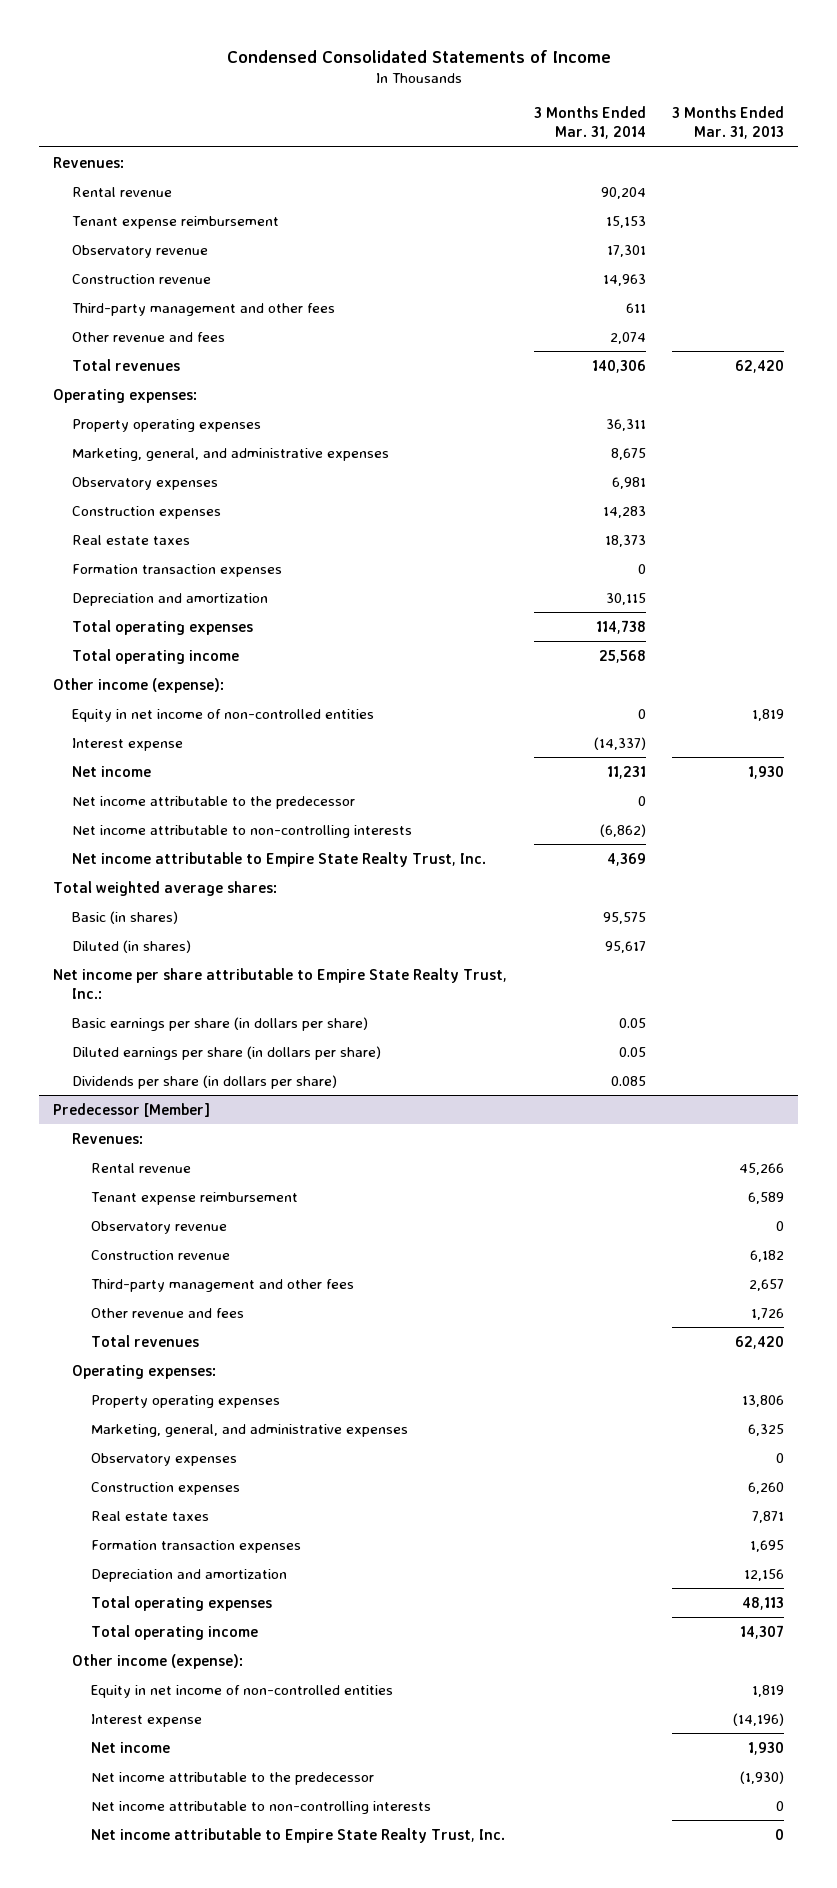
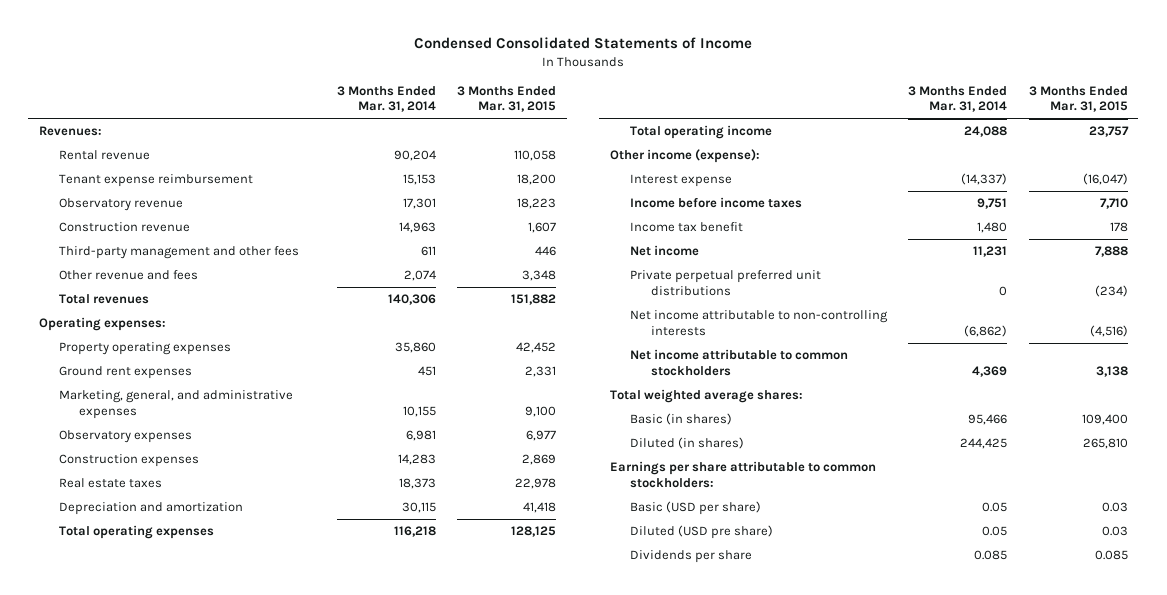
[672,106,785,140] 3 Months Ended Mar. 31, 2013 -> none
none -> [457,86,557,113] 3 Months Ended Mar. 31, 2015
[605,418,646,431] 36,311 -> [395,342,437,354] 35,860
none -> [59,366,193,380] Ground rent expenses
[610,447,646,460] 8,675 -> [403,405,437,417] 10,155
[71,563,282,577] Formation transaction expenses -> none
[595,619,646,634] 114,738 -> [394,526,437,538] 116,218
[598,649,646,663] 25,568 -> [964,126,1008,138] 24,088
[71,708,374,722] Equity in net income of non-controlled entities -> none
none -> [630,197,803,209] Income before income taxes
none -> [630,222,744,233] Income tax benefit
[71,795,355,809] Net income attributable to the predecessor -> none
none -> [630,270,822,296] Private perpetual preferred unit distributions
[71,851,486,867] Net income attributable to Empire State Realty Trust, Inc. -> [630,349,849,376] Net income attributable to common stockholders
[52,1102,210,1117] Predecessor [Member] -> none
[71,1132,143,1144] Revenues: -> none
[91,1162,192,1173] Rental revenue -> none
[91,1191,299,1205] Tenant expense reimbursement -> none
[91,1220,228,1234] Observatory revenue -> none
[91,1249,231,1260] Construction revenue -> none
[91,1278,355,1292] Third-party management and other fees -> none
[91,1307,245,1318] Other revenue and fees -> none
[91,1334,200,1347] Total revenues -> none
[71,1364,216,1379] Operating expenses: -> none
[91,1394,281,1408] Property operating expenses -> none
[91,1423,409,1437] Marketing, general, and administrative expenses -> none
[91,1452,238,1466] Observatory expenses -> none
[91,1481,241,1495] Construction expenses -> none
[91,1510,210,1521] Real estate taxes -> none
[91,1539,302,1553] Formation transaction expenses -> none
[91,1568,288,1582] Depreciation and amortization -> none
[91,1595,273,1611] Total operating expenses -> none
[91,1624,259,1640] Total operating income -> none
[71,1653,243,1669] Other income (expense): -> none
[91,1684,394,1698] Equity in net income of non-controlled entities -> none
[91,1713,203,1727] Interest expense -> none
[91,1741,171,1753] Net income -> none
[91,1771,375,1785] Net income attributable to the predecessor -> none
[91,1800,432,1814] Net income attributable to non-controlling interests -> none
[91,1827,506,1843] Net income attributable to Empire State Realty Trust, Inc. -> none
[602,911,646,924] 95,575 -> [968,414,1008,426] 95,466
[604,940,646,953] 95,617 -> [960,438,1008,450] 244,425
[52,967,507,999] Net income per share attributable to Empire State Realty Trust, Inc.: -> [610,461,877,488] Earnings per share attributable to common stockholders:
[71,1016,368,1031] Basic earnings per share (in dollars per share) -> [630,501,762,516] Basic (USD per share)
[71,1045,381,1060] Diluted earnings per share (in dollars per share) -> [630,525,774,540] Diluted (USD pre share)
[71,1074,337,1089] Dividends per share (in dollars per share) -> [630,550,753,564] Dividends per share

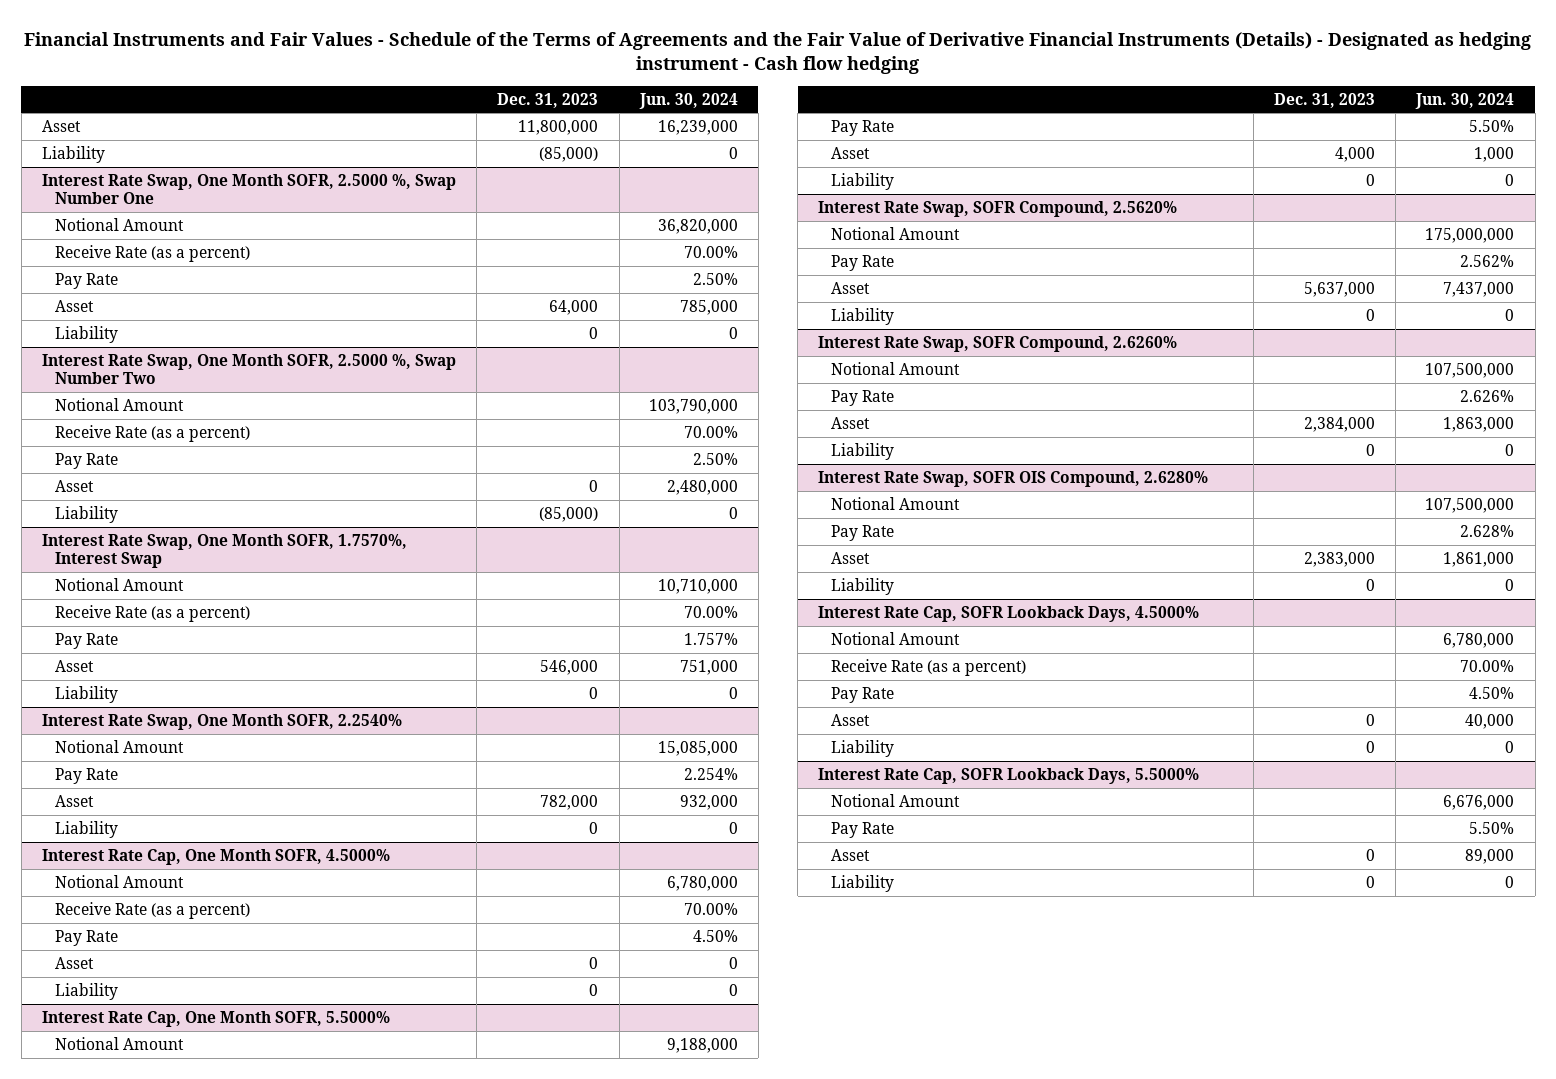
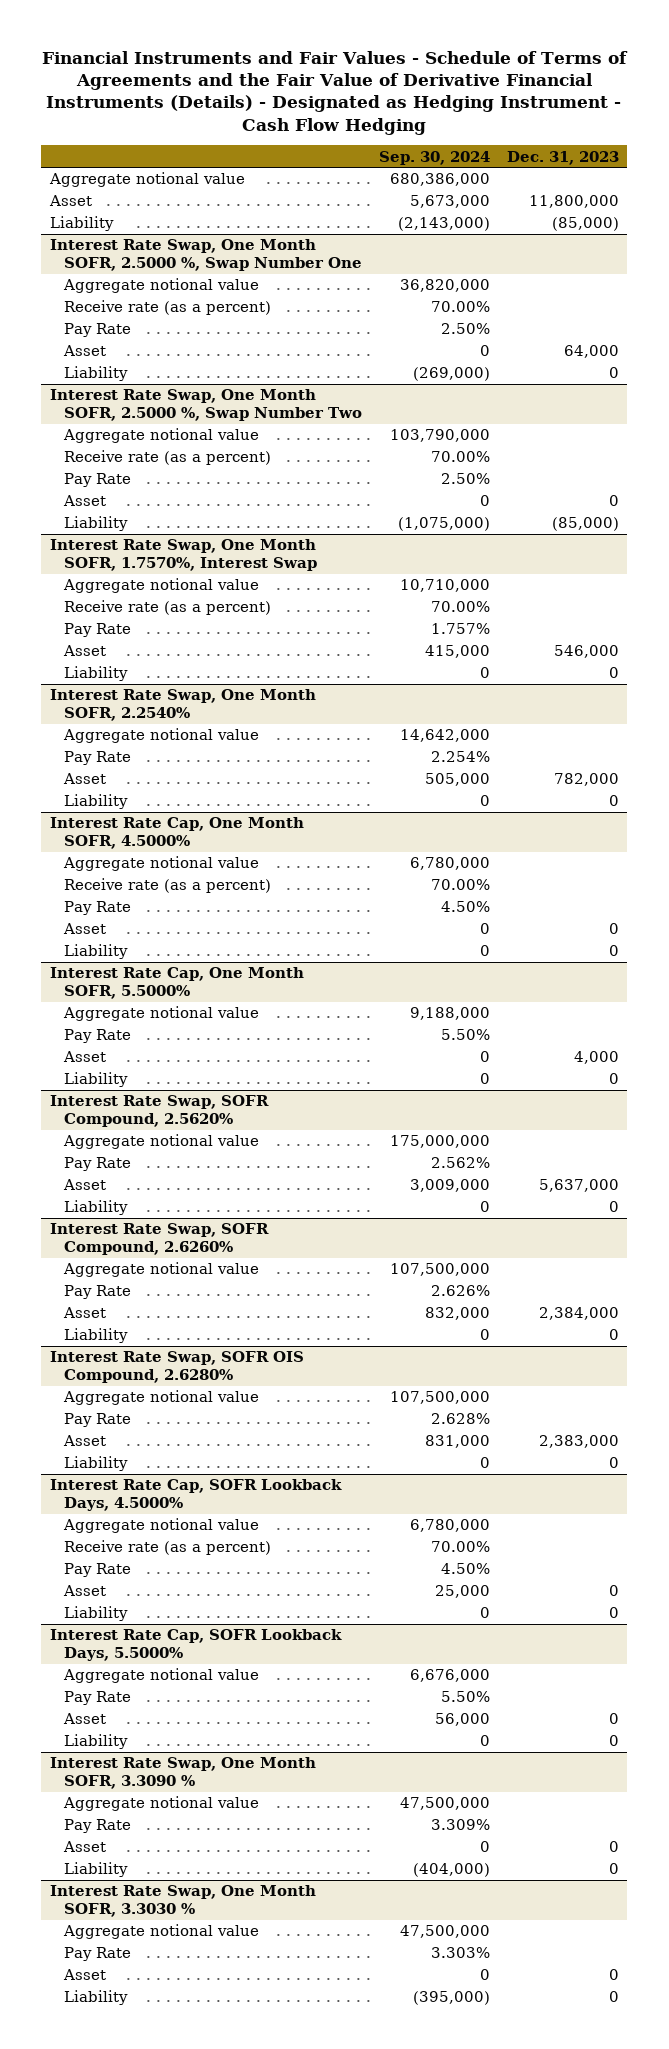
[24,31,1532,75] Financial Instruments and Fair Values - Schedule of the Terms of Agreements and the Fair Value of Derivative Financial Instruments (Details) - Designated as hedging instrument - Cash flow hedging -> [42,50,629,135] Financial Instruments and Fair Values - Schedule of Terms of Agreements and the Fair Value of Derivative Financial Instruments (Details) - Designated as Hedging Instrument - Cash Flow Hedging
[638,92,738,109] Jun. 30, 2024 -> none
none -> [379,150,491,165] Sep. 30, 2024
none -> [48,172,245,188] Aggregate notional value
[54,217,184,231] Notional Amount -> none
none -> [63,278,260,294] Aggregate notional value
[54,244,250,262] Receive Rate (as a percent) -> [64,300,272,316] Receive rate (as a percent)
[54,397,184,411] Notional Amount -> none
none -> [63,428,260,444] Aggregate notional value
[54,424,250,442] Receive Rate (as a percent) -> [64,450,272,466] Receive rate (as a percent)
[54,577,184,591] Notional Amount -> none
none -> [63,578,260,594] Aggregate notional value
[54,604,250,622] Receive Rate (as a percent) -> [64,600,272,616] Receive rate (as a percent)
[54,739,184,753] Notional Amount -> none
none -> [63,728,260,744] Aggregate notional value
[54,874,184,888] Notional Amount -> none
none -> [63,856,260,872] Aggregate notional value
[54,901,250,919] Receive Rate (as a percent) -> [64,878,272,894] Receive rate (as a percent)
[54,1036,184,1050] Notional Amount -> none
none -> [63,1006,260,1022] Aggregate notional value
[831,226,961,240] Notional Amount -> none
none -> [63,1134,260,1150] Aggregate notional value
[831,361,961,375] Notional Amount -> none
none -> [63,1262,260,1278] Aggregate notional value
[831,496,961,510] Notional Amount -> none
none -> [63,1390,260,1406] Aggregate notional value
[831,631,961,645] Notional Amount -> none
none -> [63,1518,260,1534] Aggregate notional value
[831,658,1027,676] Receive Rate (as a percent) -> [64,1540,272,1556] Receive rate (as a percent)
[831,793,961,807] Notional Amount -> none
none -> [63,1668,260,1684] Aggregate notional value
none -> [49,1757,316,1789] Interest Rate Swap, One Month SOFR, 3.3090 %
none -> [63,1796,260,1812] Aggregate notional value
none -> [64,1819,132,1834] Pay Rate
none -> [63,1841,107,1853] Asset
none -> [64,1862,129,1878] Liability
none -> [49,1885,316,1917] Interest Rate Swap, One Month SOFR, 3.3030 %
none -> [63,1924,260,1940] Aggregate notional value
none -> [64,1947,132,1962] Pay Rate
none -> [63,1969,107,1981] Asset
none -> [64,1990,129,2006] Liability

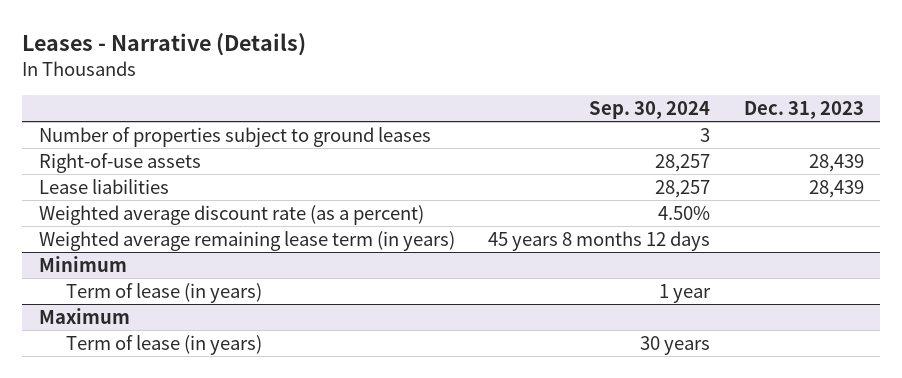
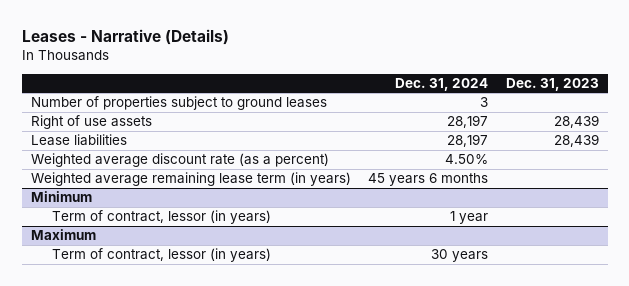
[589,100,711,119] Sep. 30, 2024 -> none
none -> [395,77,489,91] Dec. 31, 2024
[38,152,201,173] Right-of-use assets -> [30,115,152,130] Right of use assets
[65,282,262,303] Term of lease (in years) -> [51,210,271,225] Term of contract, lessor (in years)
[65,334,262,355] Term of lease (in years) -> [51,248,271,263] Term of contract, lessor (in years)

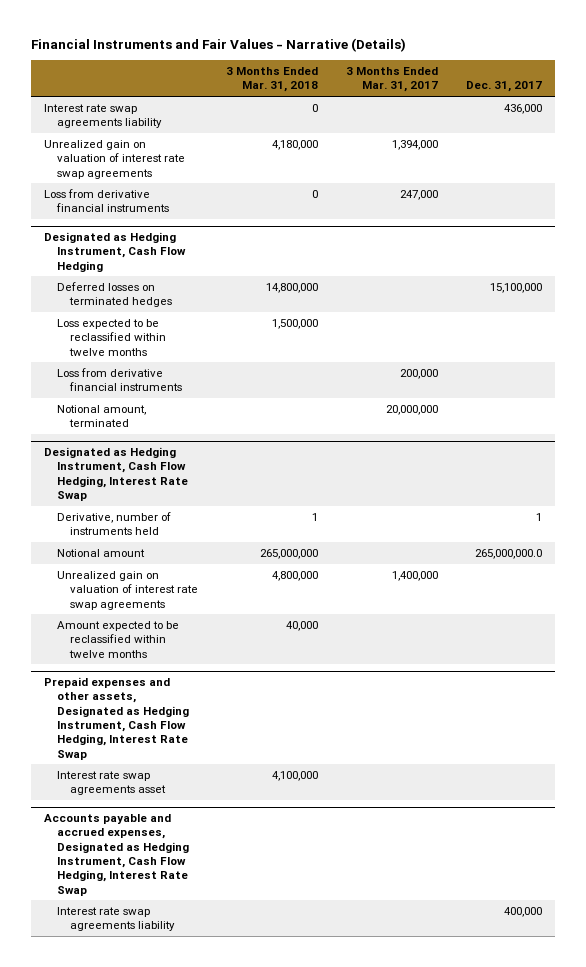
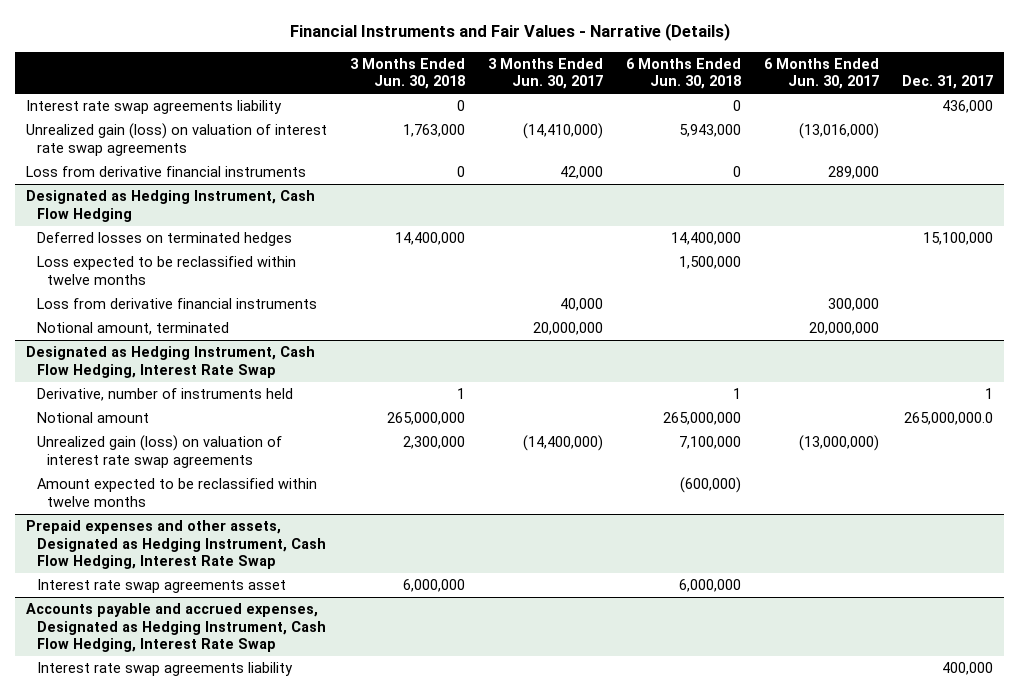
[225,67,318,93] 3 Months Ended Mar. 31, 2018 -> none
[345,67,438,93] 3 Months Ended Mar. 31, 2017 -> none
none -> [350,57,466,90] 3 Months Ended Jun. 30, 2018
none -> [488,57,604,90] 3 Months Ended Jun. 30, 2017
none -> [626,57,742,90] 6 Months Ended Jun. 30, 2018
none -> [763,57,879,90] 6 Months Ended Jun. 30, 2017
[44,139,186,179] Unrealized gain on valuation of interest rate swap agreements -> [26,123,328,156] Unrealized gain (loss) on valuation of interest rate swap agreements
[57,570,199,610] Unrealized gain on valuation of interest rate swap agreements -> [36,435,282,468] Unrealized gain (loss) on valuation of interest rate swap agreements

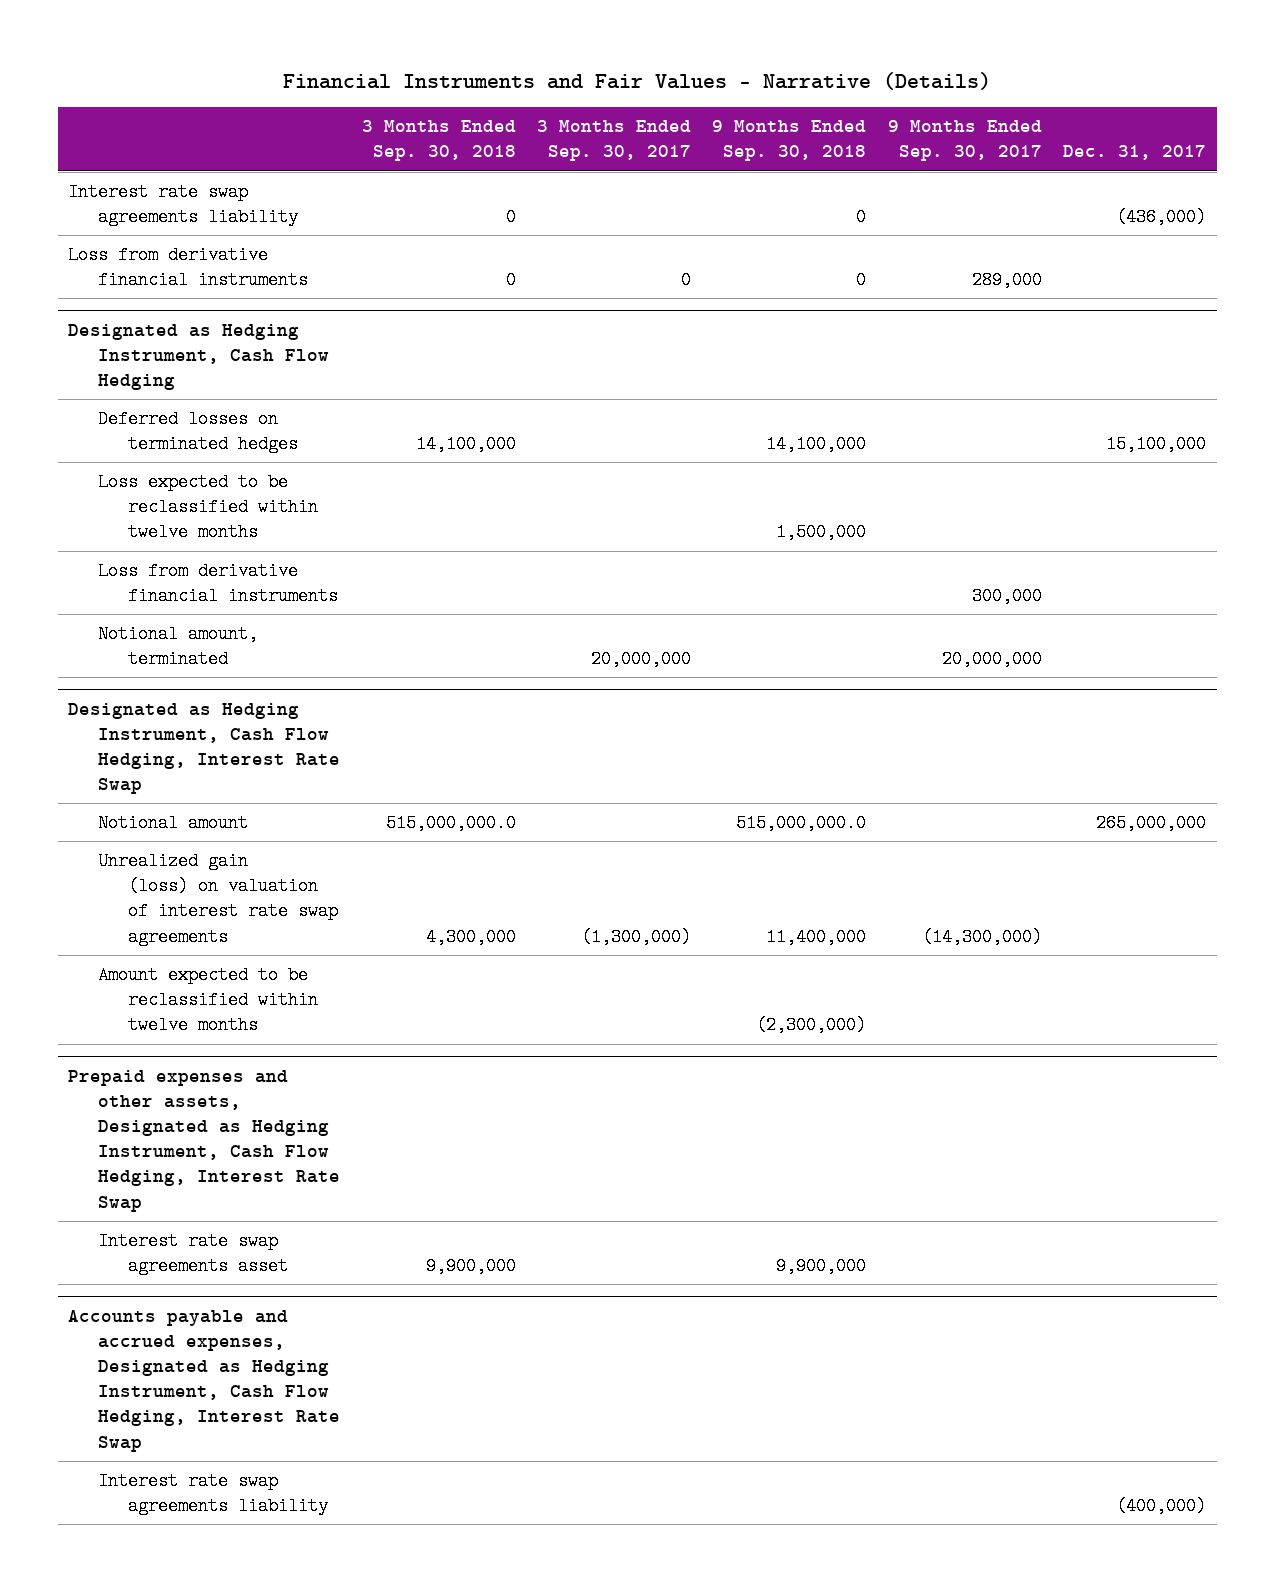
[350,57,466,90] 3 Months Ended Jun. 30, 2018 -> none
[488,57,604,90] 3 Months Ended Jun. 30, 2017 -> none
[626,57,742,90] 6 Months Ended Jun. 30, 2018 -> none
[763,57,879,90] 6 Months Ended Jun. 30, 2017 -> none
none -> [361,120,516,162] 3 Months Ended Sep. 30, 2018
none -> [537,120,692,162] 3 Months Ended Sep. 30, 2017
none -> [712,120,867,162] 9 Months Ended Sep. 30, 2018
none -> [887,120,1042,162] 9 Months Ended Sep. 30, 2017
[26,123,328,156] Unrealized gain (loss) on valuation of interest rate swap agreements -> none
[941,100,993,114] 436,000 -> [1116,208,1207,227] (436,000)
[36,388,293,402] Derivative, number of instruments held -> none
[903,412,993,426] 265,000,000.0 -> [1096,814,1207,833] 265,000,000
[941,662,993,676] 400,000 -> [1116,1497,1207,1516] (400,000)

